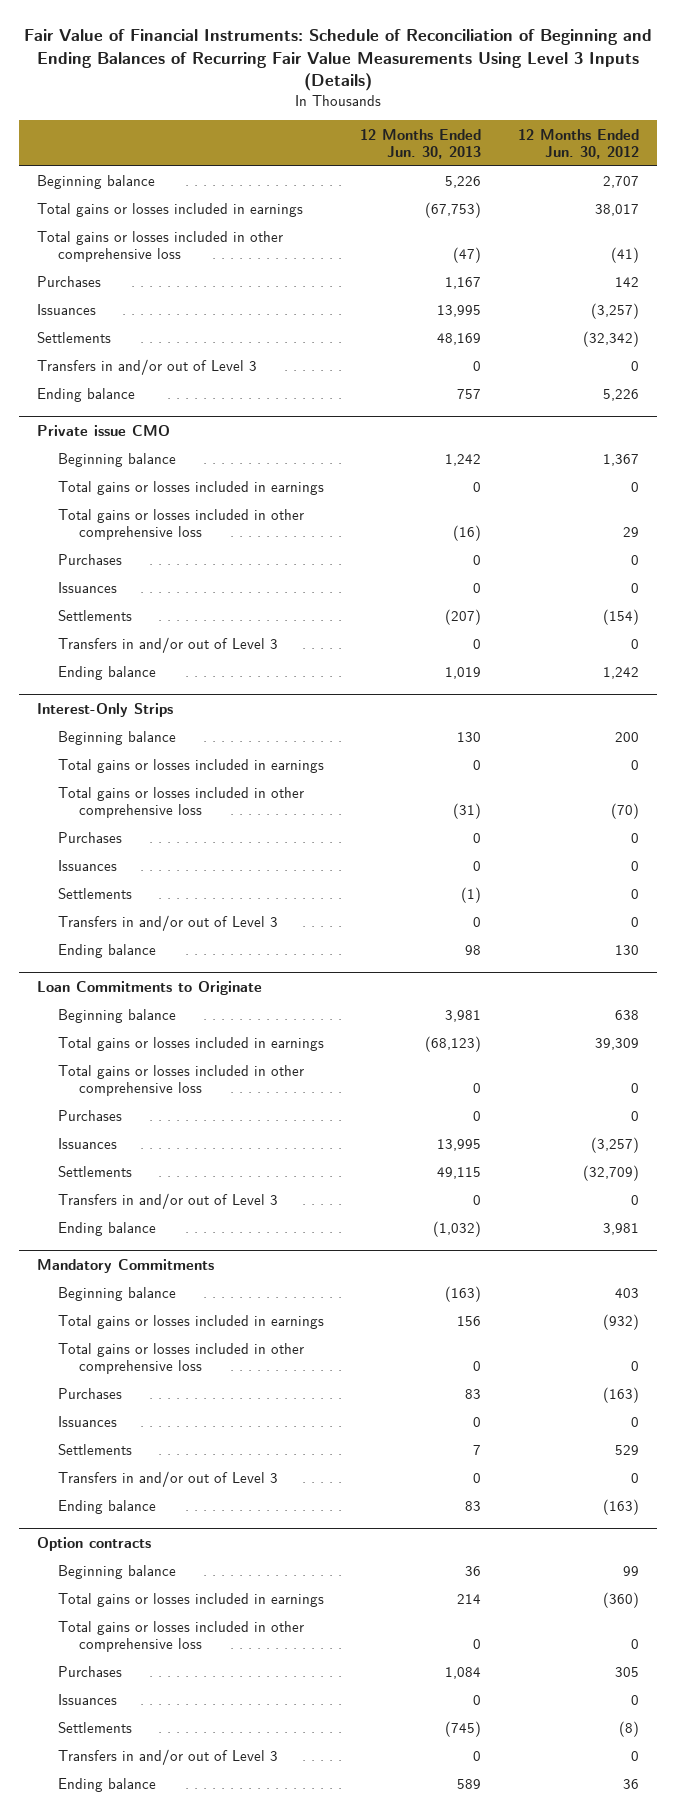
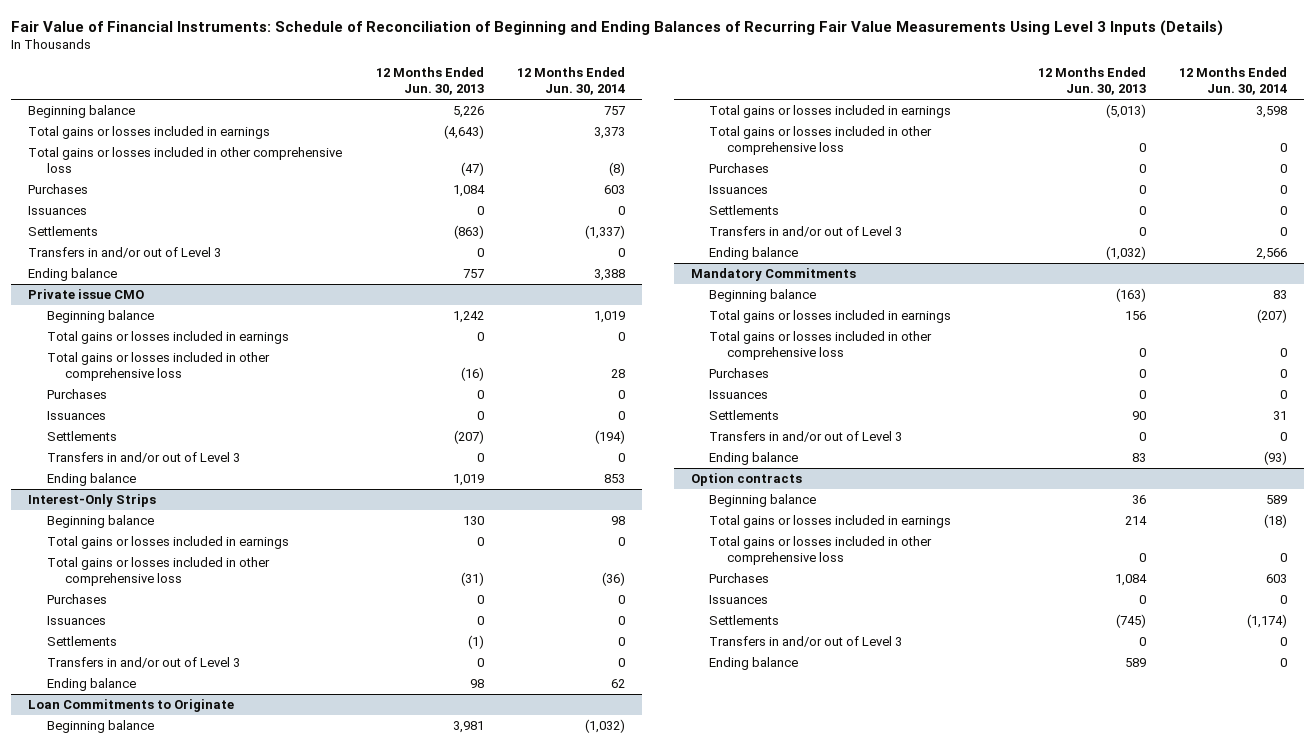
[517,128,639,159] 12 Months Ended Jun. 30, 2012 -> none
none -> [516,67,625,96] 12 Months Ended Jun. 30, 2014
[425,202,482,219] (67,753) -> [443,124,484,139] (4,643)
[445,277,482,290] 1,167 -> [452,184,485,197] 1,084
[437,305,482,318] 13,995 -> [476,205,484,215] 0
[437,333,482,346] 48,169 -> [453,224,484,239] (863)
[425,1036,482,1053] (68,123) -> [1106,103,1147,118] (5,013)
[437,1139,482,1152] 13,995 -> [1139,184,1147,194] 0
[437,1167,482,1180] 49,115 -> [1139,205,1147,215] 0
[465,1389,482,1400] 83 -> [1139,368,1147,378] 0
[473,1445,482,1456] 7 -> [1132,410,1147,420] 90

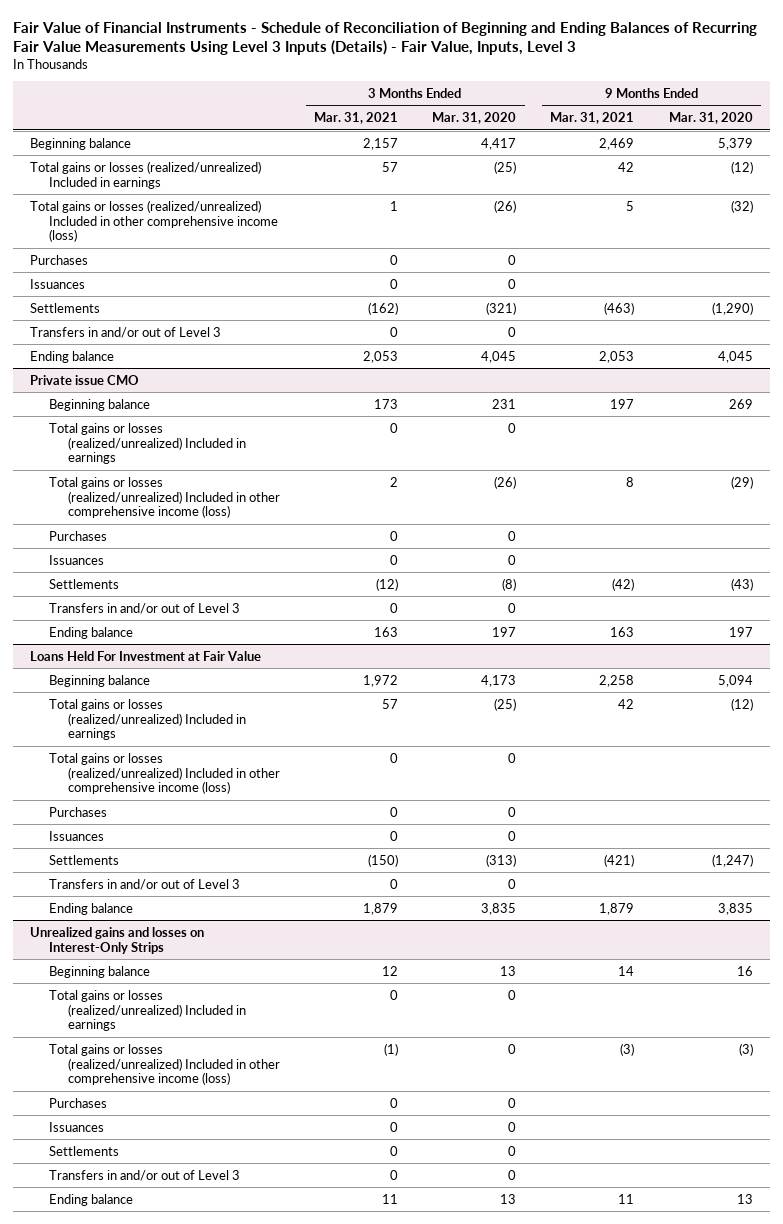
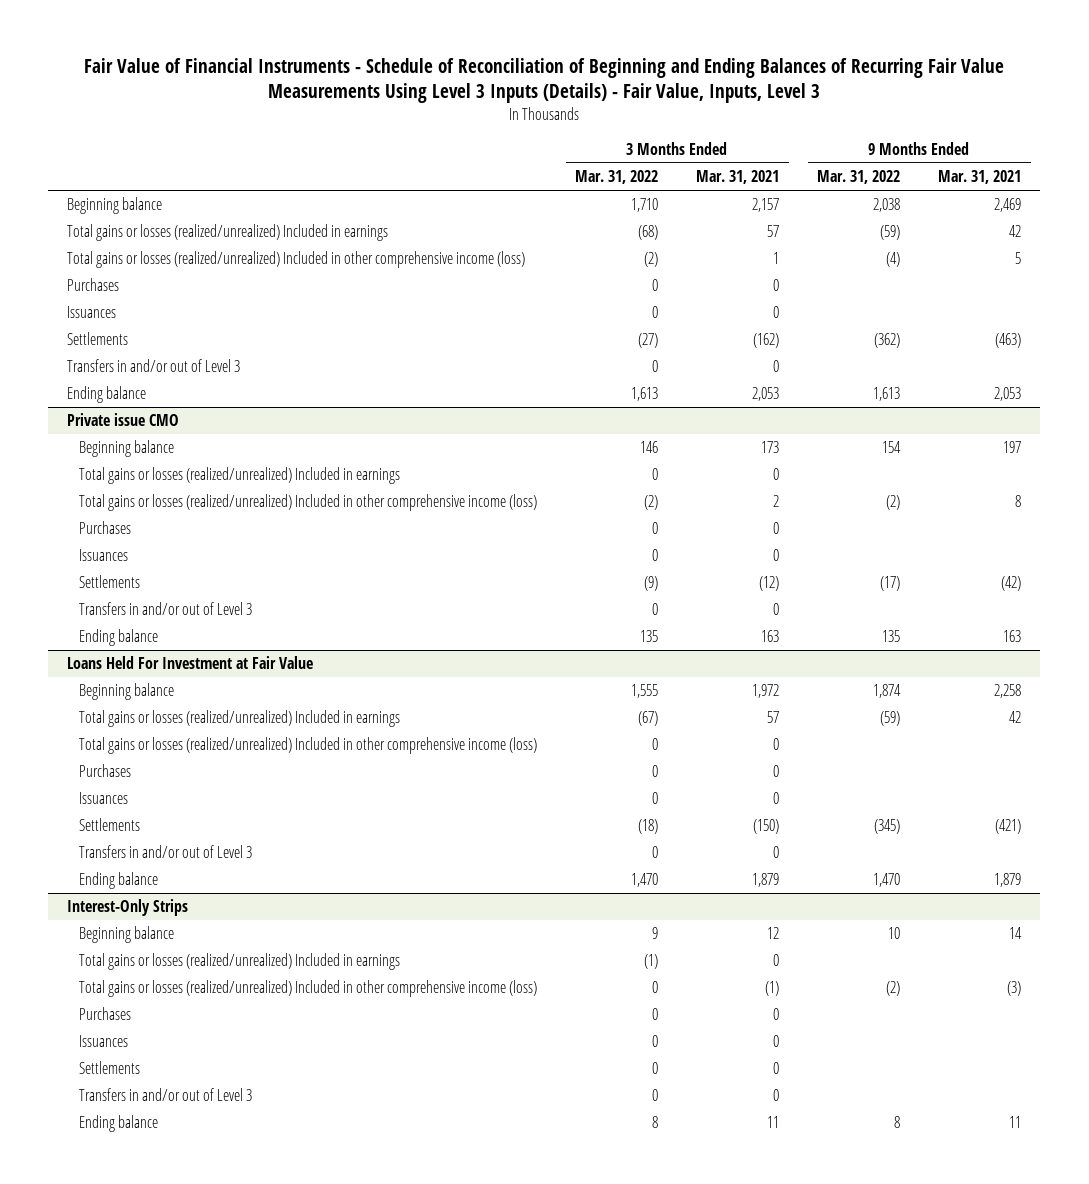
[432,112,517,125] Mar. 31, 2020 -> none
[668,112,753,125] Mar. 31, 2020 -> none
none -> [575,170,659,185] Mar. 31, 2022
none -> [817,170,901,185] Mar. 31, 2022
[30,926,205,954] Unrealized gains and losses on Interest-Only Strips -> [67,899,189,917] Interest-Only Strips

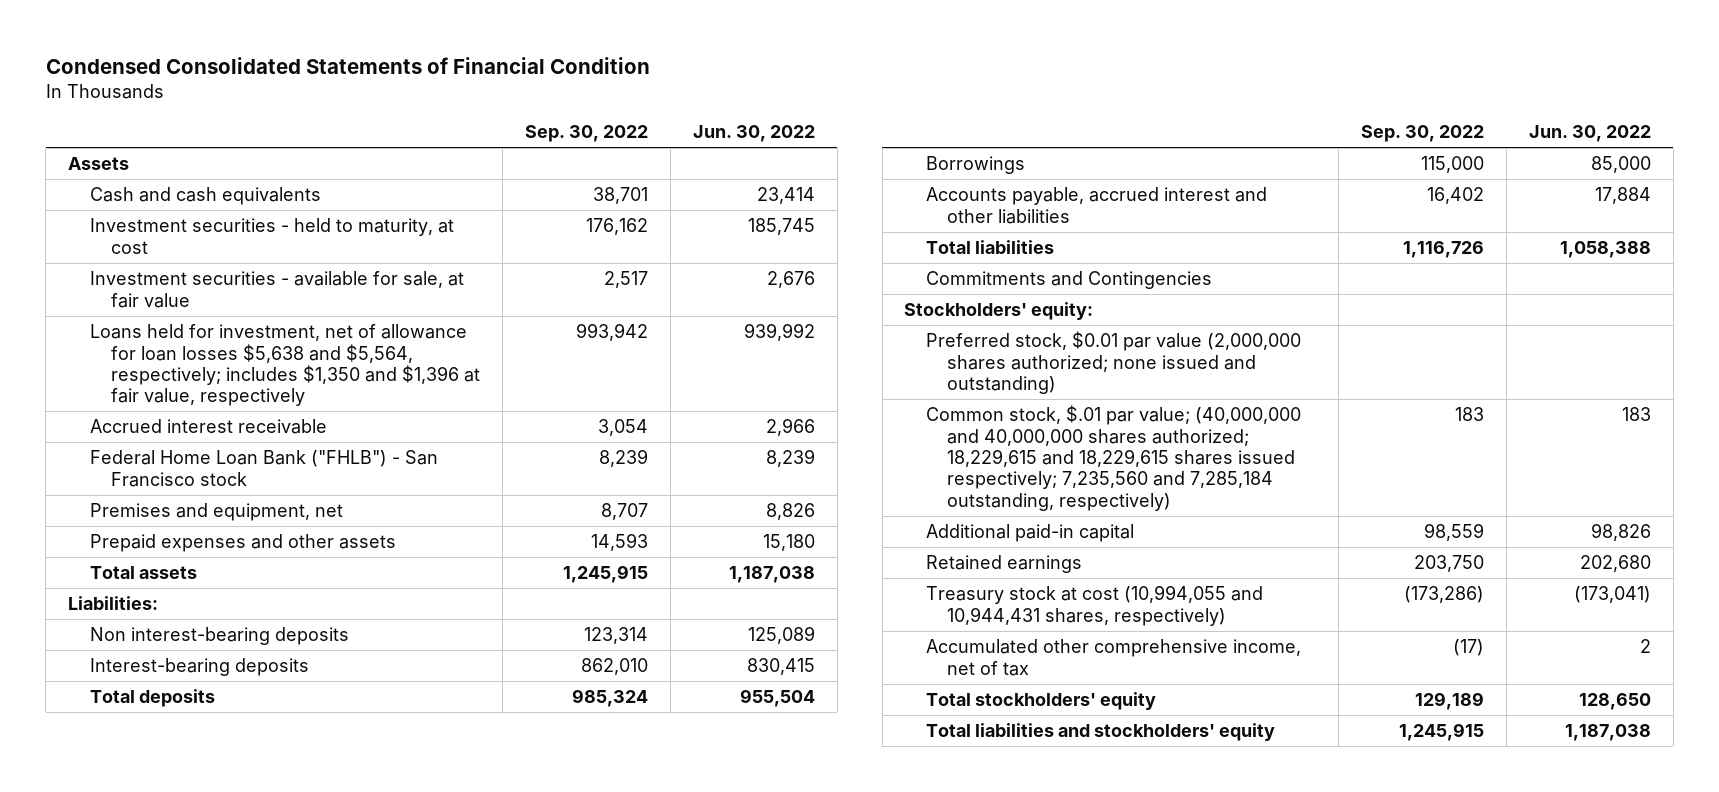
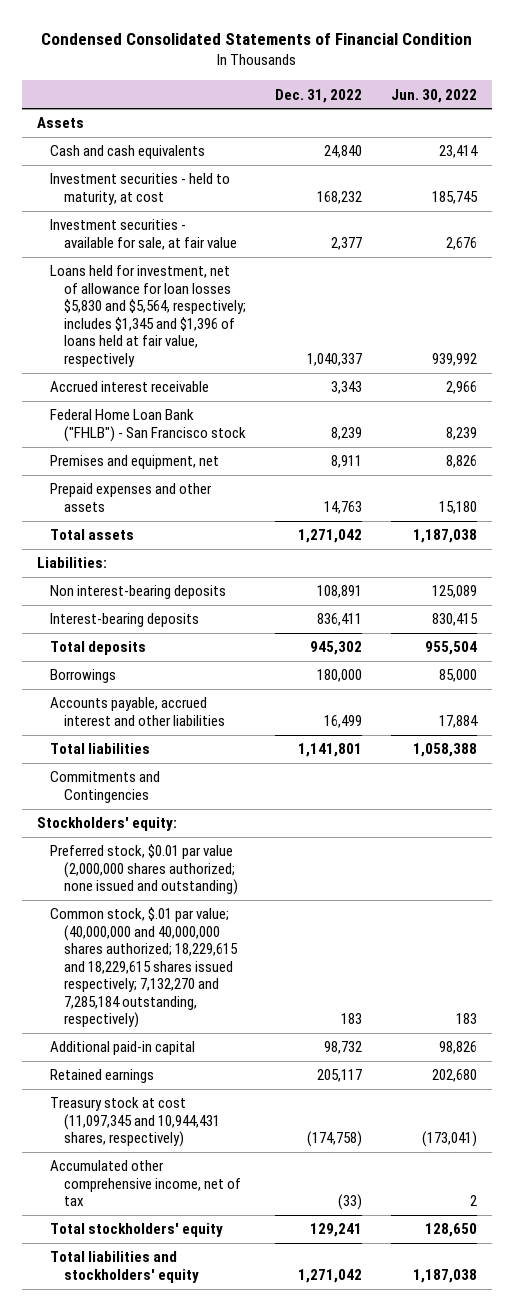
[524,125,648,143] Sep. 30, 2022 -> none
none -> [275,88,363,103] Dec. 31, 2022
[89,324,480,407] Loans held for investment, net of allowance for loan losses $5,638 and $5,564, respectively; includes $1,350 and $1,396 at fair value, respectively -> [50,265,246,367] Loans held for investment, net of allowance for loan losses $5,830 and $5,564, respectively; includes $1,345 and $1,396 of loans held at fair value, respectively
[925,405,1301,511] Common stock, $.01 par value; (40,000,000 and 40,000,000 shares authorized; 18,229,615 and 18,229,615 shares issued respectively; 7,235,560 and 7,285,184 outstanding, respectively) -> [50,907,238,1029] Common stock, $.01 par value; (40,000,000 and 40,000,000 shares authorized; 18,229,615 and 18,229,615 shares issued respectively; 7,132,270 and 7,285,184 outstanding, respectively)
[925,585,1263,626] Treasury stock at cost (10,994,055 and 10,944,431 shares, respectively) -> [50,1097,220,1148] Treasury stock at cost (11,097,345 and 10,944,431 shares, respectively)

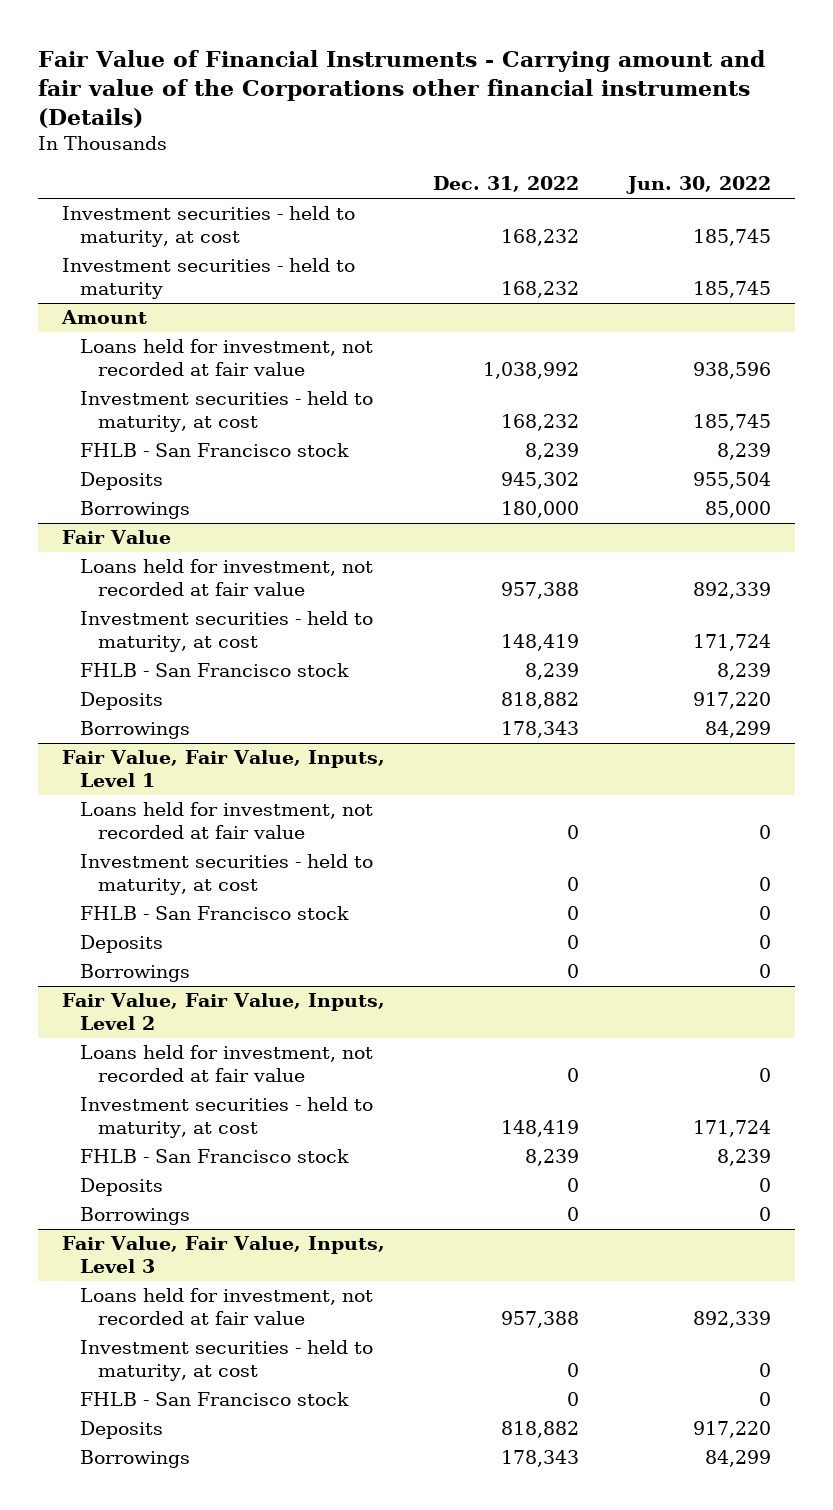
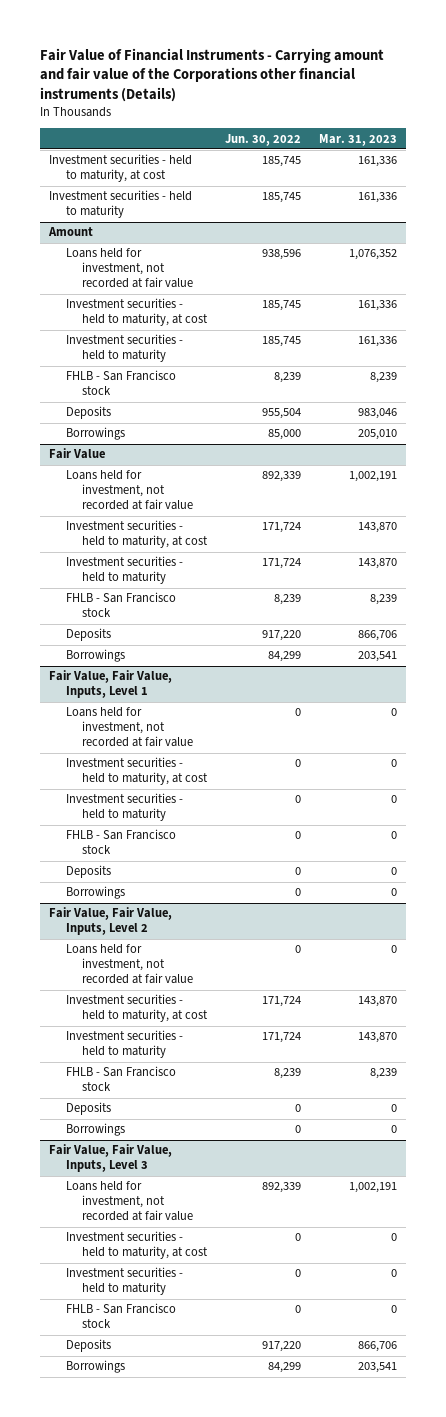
[433,176,580,193] Dec. 31, 2022 -> none
none -> [318,133,397,146] Mar. 31, 2023
none -> [65,334,183,363] Investment securities - held to maturity
none -> [65,556,183,585] Investment securities - held to maturity
none -> [65,793,183,822] Investment securities - held to maturity
none -> [65,1030,183,1059] Investment securities - held to maturity
none -> [65,1267,183,1296] Investment securities - held to maturity

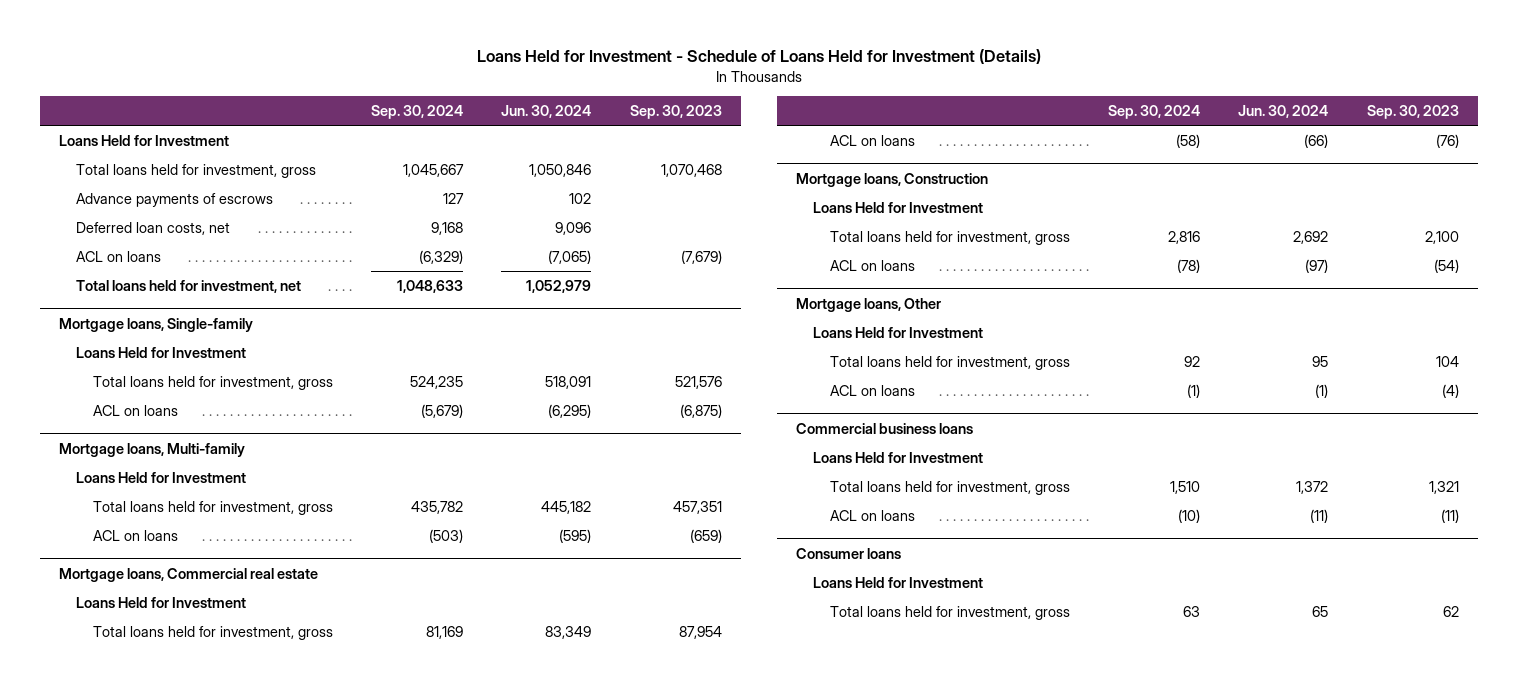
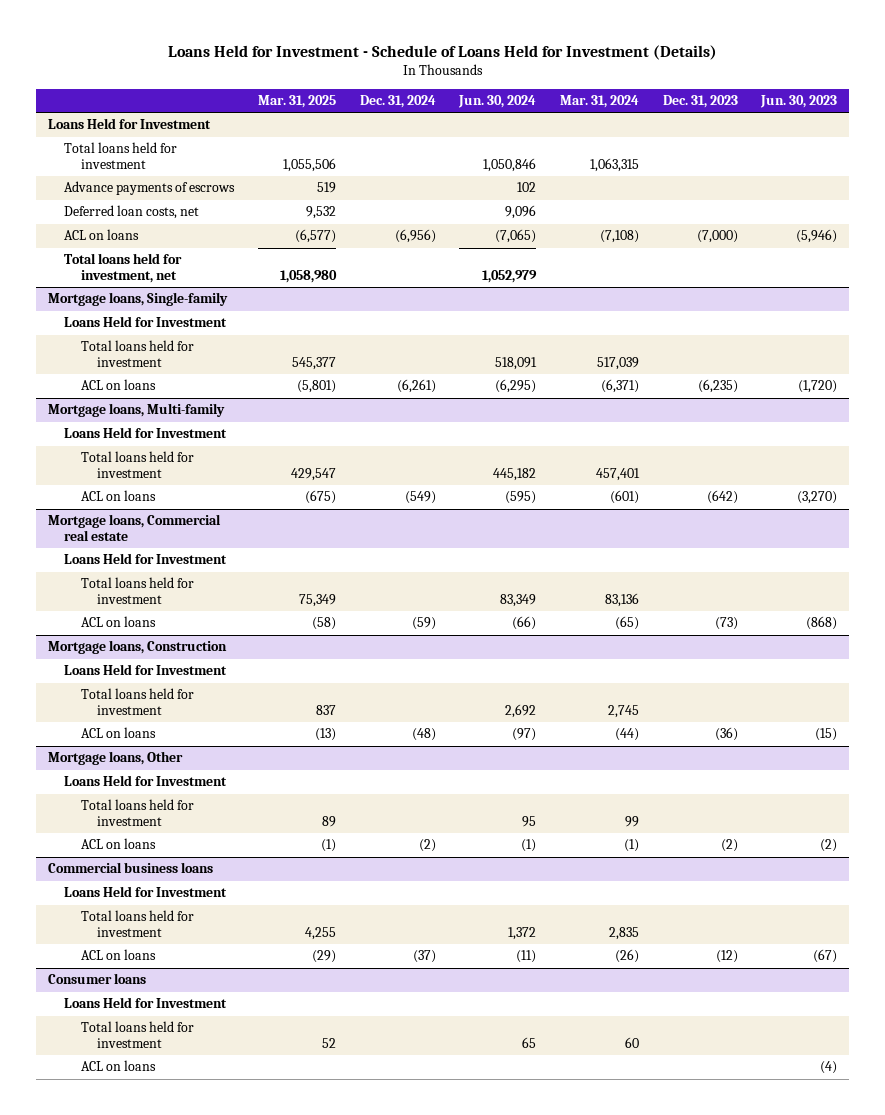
[371,104,464,119] Sep. 30, 2024 -> none
[629,104,722,119] Sep. 30, 2023 -> none
none -> [257,95,336,109] Mar. 31, 2025
none -> [359,95,436,109] Dec. 31, 2024
none -> [560,95,640,109] Mar. 31, 2024
none -> [662,95,738,109] Dec. 31, 2023
none -> [760,95,838,109] Jun. 30, 2023
[75,163,316,178] Total loans held for investment, gross -> [64,142,178,170] Total loans held for investment
[92,375,333,390] Total loans held for investment, gross -> [80,340,194,368] Total loans held for investment
[92,500,333,515] Total loans held for investment, gross -> [80,451,194,479] Total loans held for investment
[92,625,333,640] Total loans held for investment, gross -> [80,577,194,605] Total loans held for investment
[829,230,1070,245] Total loans held for investment, gross -> [80,688,194,716] Total loans held for investment
[829,355,1070,370] Total loans held for investment, gross -> [80,799,194,827] Total loans held for investment
[829,480,1070,495] Total loans held for investment, gross -> [80,910,194,938] Total loans held for investment
[829,605,1070,620] Total loans held for investment, gross -> [80,1021,194,1049] Total loans held for investment
none -> [80,1060,156,1072] ACL on loans

